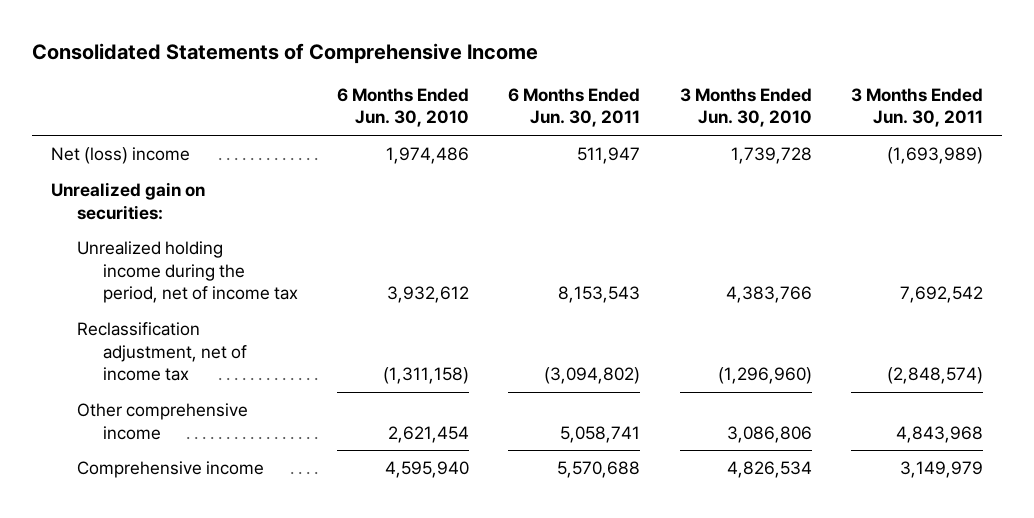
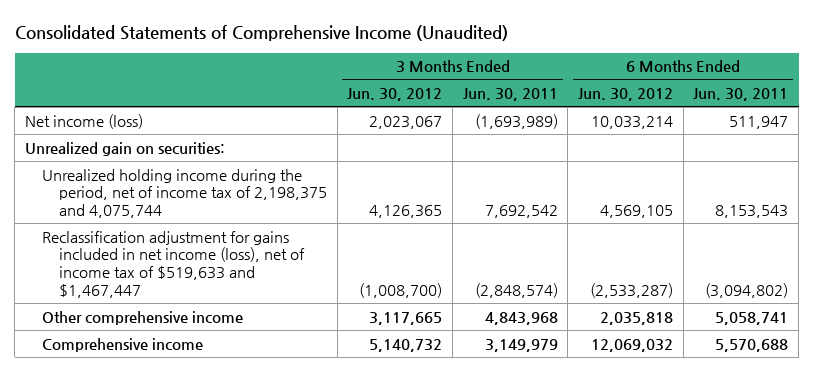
[31,42,538,64] Consolidated Statements of Comprehensive Income -> [14,24,508,41] Consolidated Statements of Comprehensive Income (Unaudited)
[337,87,470,128] 6 Months Ended Jun. 30, 2010 -> none
[679,87,812,128] 3 Months Ended Jun. 30, 2010 -> none
none -> [347,87,443,101] Jun. 30, 2012
none -> [578,87,674,101] Jun. 30, 2012
[51,147,191,165] Net (loss) income -> [24,113,143,129] Net income (loss)
[77,241,298,304] Unrealized holding income during the period, net of income tax -> [41,168,328,219] Unrealized holding income during the period, net of income tax of 2,198,375 and 4,075,744
[77,322,247,382] Reclassification adjustment, net of income tax -> [41,230,306,299] Reclassification adjustment for gains included in net income (loss), net of income tax of $519,633 and $1,467,447

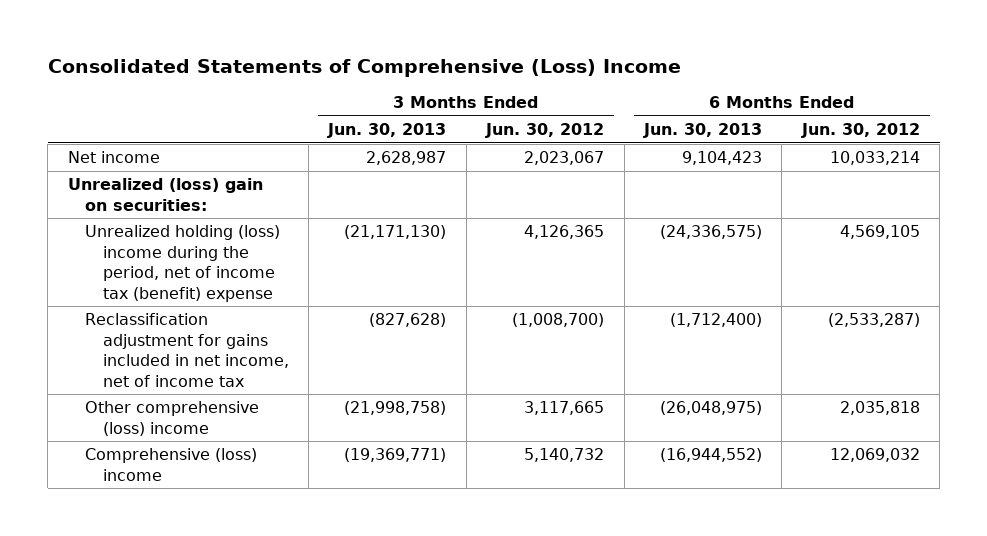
[14,24,508,41] Consolidated Statements of Comprehensive Income (Unaudited) -> [47,58,681,77] Consolidated Statements of Comprehensive (Loss) Income
[462,87,558,101] Jun. 30, 2011 -> none
[693,87,789,101] Jun. 30, 2011 -> none
none -> [327,123,447,139] Jun. 30, 2013
none -> [642,123,762,139] Jun. 30, 2013
[24,113,143,129] Net income (loss) -> [67,151,160,164] Net income
[24,141,225,156] Unrealized gain on securities: -> [67,178,263,211] Unrealized (loss) gain on securities:
[41,168,328,219] Unrealized holding income during the period, net of income tax of 2,198,375 and 4,075,744 -> [85,225,281,302] Unrealized holding (loss) income during the period, net of income tax (benefit) expense
[41,230,306,299] Reclassification adjustment for gains included in net income (loss), net of income tax of $519,633 and $1,467,447 -> [85,313,289,387] Reclassification adjustment for gains included in net income, net of income tax
[41,310,243,325] Other comprehensive income -> [85,401,260,436] Other comprehensive (loss) income
[41,337,203,352] Comprehensive income -> [85,448,258,481] Comprehensive (loss) income

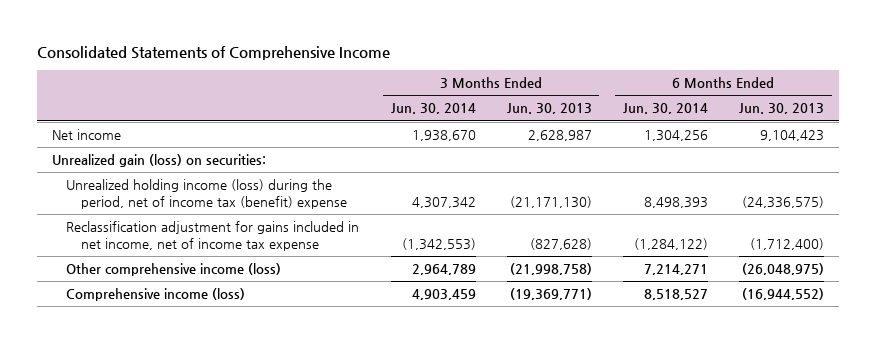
[47,58,681,77] Consolidated Statements of Comprehensive (Loss) Income -> [36,45,390,60] Consolidated Statements of Comprehensive Income
[485,123,605,139] Jun. 30, 2012 -> none
[800,123,920,139] Jun. 30, 2012 -> none
none -> [390,103,476,115] Jun. 30, 2014
none -> [622,103,708,115] Jun. 30, 2014
[67,178,263,211] Unrealized (loss) gain on securities: -> [52,154,267,168] Unrealized gain (loss) on securities:
[85,225,281,302] Unrealized holding (loss) income during the period, net of income tax (benefit) expense -> [66,179,347,210] Unrealized holding income (loss) during the period, net of income tax (benefit) expense
[85,313,289,387] Reclassification adjustment for gains included in net income, net of income tax -> [66,221,360,252] Reclassification adjustment for gains included in net income, net of income tax expense
[85,401,260,436] Other comprehensive (loss) income -> [66,263,282,277] Other comprehensive income (loss)
[85,448,258,481] Comprehensive (loss) income -> [66,288,246,302] Comprehensive income (loss)

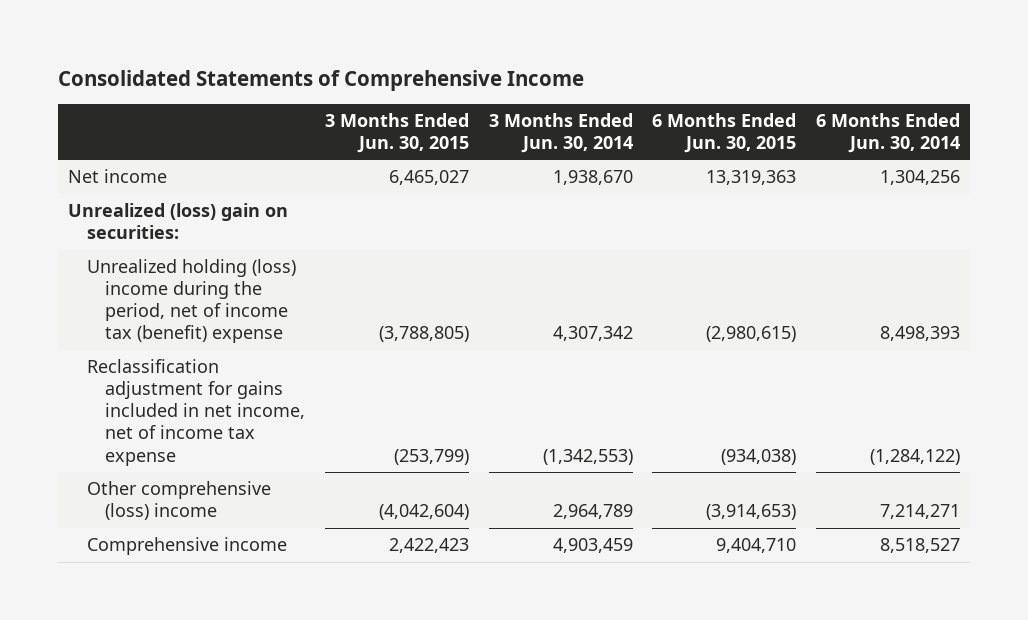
[506,103,592,115] Jun. 30, 2013 -> none
[738,103,824,115] Jun. 30, 2013 -> none
none -> [325,112,470,153] 3 Months Ended Jun. 30, 2015
none -> [652,112,797,153] 6 Months Ended Jun. 30, 2015
[52,154,267,168] Unrealized gain (loss) on securities: -> [67,203,288,240] Unrealized (loss) gain on securities:
[66,179,347,210] Unrealized holding income (loss) during the period, net of income tax (benefit) expense -> [86,259,296,344] Unrealized holding (loss) income during the period, net of income tax (benefit) expense
[66,263,282,277] Other comprehensive income (loss) -> [86,481,271,521] Other comprehensive (loss) income
[66,288,246,302] Comprehensive income (loss) -> [86,537,287,556] Comprehensive income

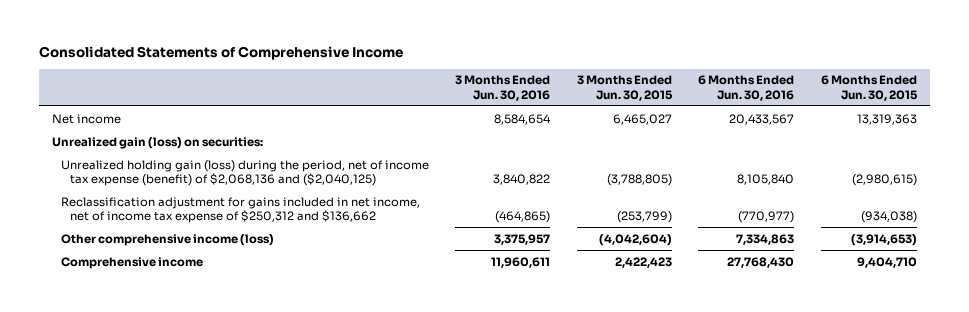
[488,112,633,153] 3 Months Ended Jun. 30, 2014 -> none
[815,112,960,153] 6 Months Ended Jun. 30, 2014 -> none
none -> [455,75,551,101] 3 Months Ended Jun. 30, 2016
none -> [698,75,795,101] 6 Months Ended Jun. 30, 2016
[67,203,288,240] Unrealized (loss) gain on securities: -> [51,136,263,149] Unrealized gain (loss) on securities:
[86,259,296,344] Unrealized holding (loss) income during the period, net of income tax (benefit) expense -> [60,159,429,187] Unrealized holding gain (loss) during the period, net of income tax expense (benefit) of $2,068,136 and ($2,040,125)
[86,359,306,466] Reclassification adjustment for gains included in net income, net of income tax expense -> [60,196,420,224] Reclassification adjustment for gains included in net income, net of income tax expense of $250,312 and $136,662
[86,481,271,521] Other comprehensive (loss) income -> [60,233,274,246] Other comprehensive income (loss)

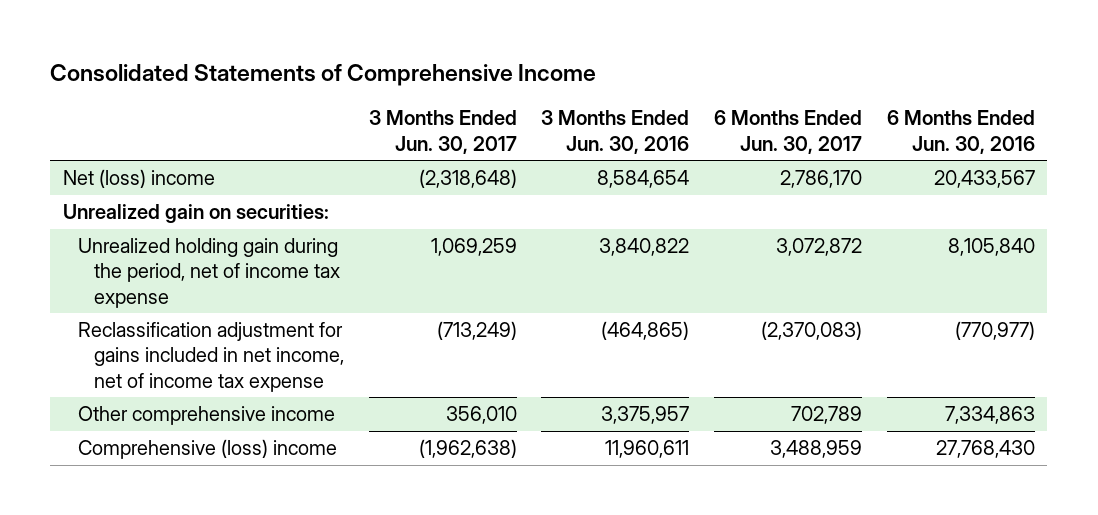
[576,75,673,101] 3 Months Ended Jun. 30, 2015 -> none
[820,75,918,101] 6 Months Ended Jun. 30, 2015 -> none
none -> [368,110,517,154] 3 Months Ended Jun. 30, 2017
none -> [714,110,863,154] 6 Months Ended Jun. 30, 2017
[51,113,121,124] Net income -> [62,169,215,189] Net (loss) income
[51,136,263,149] Unrealized gain (loss) on securities: -> [62,204,329,224] Unrealized gain on securities:
[60,159,429,187] Unrealized holding gain (loss) during the period, net of income tax expense (benefit) of $2,068,136 and ($2,040,125) -> [78,238,340,308] Unrealized holding gain during the period, net of income tax expense
[60,196,420,224] Reclassification adjustment for gains included in net income, net of income tax expense of $250,312 and $136,662 -> [78,322,344,392] Reclassification adjustment for gains included in net income, net of income tax expense
[60,233,274,246] Other comprehensive income (loss) -> [78,406,336,426] Other comprehensive income
[60,256,203,269] Comprehensive income -> [78,439,338,460] Comprehensive (loss) income

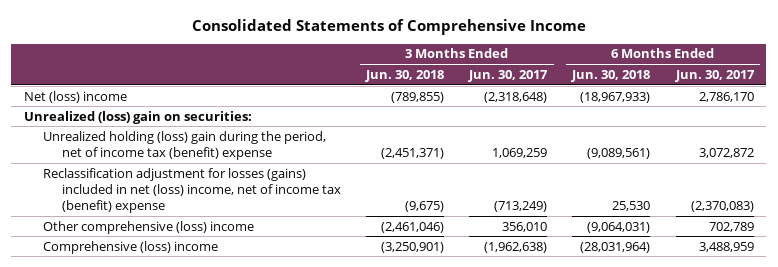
[541,110,690,154] 3 Months Ended Jun. 30, 2016 -> none
[887,110,1036,154] 6 Months Ended Jun. 30, 2016 -> none
none -> [364,69,444,82] Jun. 30, 2018
none -> [571,69,651,82] Jun. 30, 2018
[62,204,329,224] Unrealized gain on securities: -> [24,110,253,124] Unrealized (loss) gain on securities:
[78,238,340,308] Unrealized holding gain during the period, net of income tax expense -> [42,130,326,160] Unrealized holding (loss) gain during the period, net of income tax (benefit) expense
[78,322,344,392] Reclassification adjustment for gains included in net income, net of income tax expense -> [42,167,341,213] Reclassification adjustment for losses (gains) included in net (loss) income, net of income tax (benefit) expense
[78,406,336,426] Other comprehensive income -> [42,220,254,234] Other comprehensive (loss) income

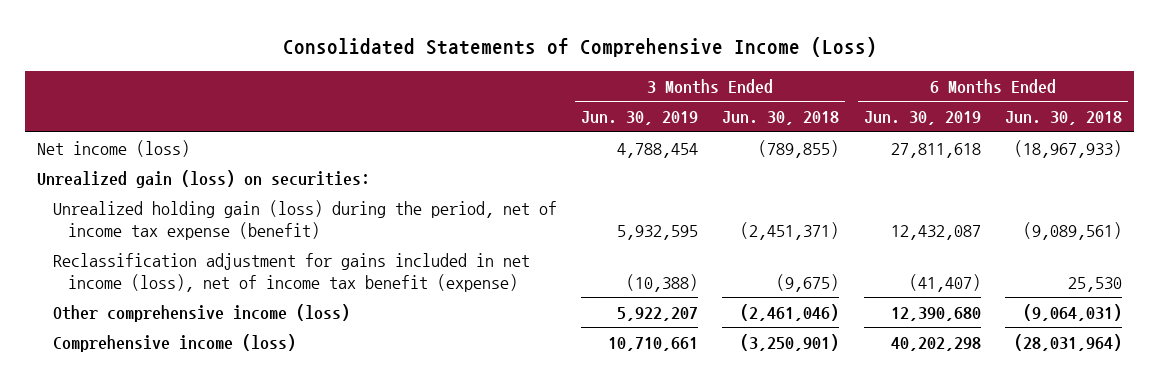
[191,18,586,35] Consolidated Statements of Comprehensive Income -> [282,36,877,57] Consolidated Statements of Comprehensive Income (Loss)
[468,69,549,82] Jun. 30, 2017 -> none
[674,69,755,82] Jun. 30, 2017 -> none
none -> [581,111,699,126] Jun. 30, 2019
none -> [863,111,981,126] Jun. 30, 2019
[24,90,128,103] Net (loss) income -> [37,139,191,157] Net income (loss)
[24,110,253,124] Unrealized (loss) gain on securities: -> [37,169,371,188] Unrealized gain (loss) on securities:
[42,130,326,160] Unrealized holding (loss) gain during the period, net of income tax (benefit) expense -> [52,199,557,240] Unrealized holding gain (loss) during the period, net of income tax expense (benefit)
[42,167,341,213] Reclassification adjustment for losses (gains) included in net (loss) income, net of income tax (benefit) expense -> [52,252,530,292] Reclassification adjustment for gains included in net income (loss), net of income tax benefit (expense)
[42,220,254,234] Other comprehensive (loss) income -> [52,303,350,322] Other comprehensive income (loss)
[42,240,218,254] Comprehensive (loss) income -> [52,333,296,352] Comprehensive income (loss)

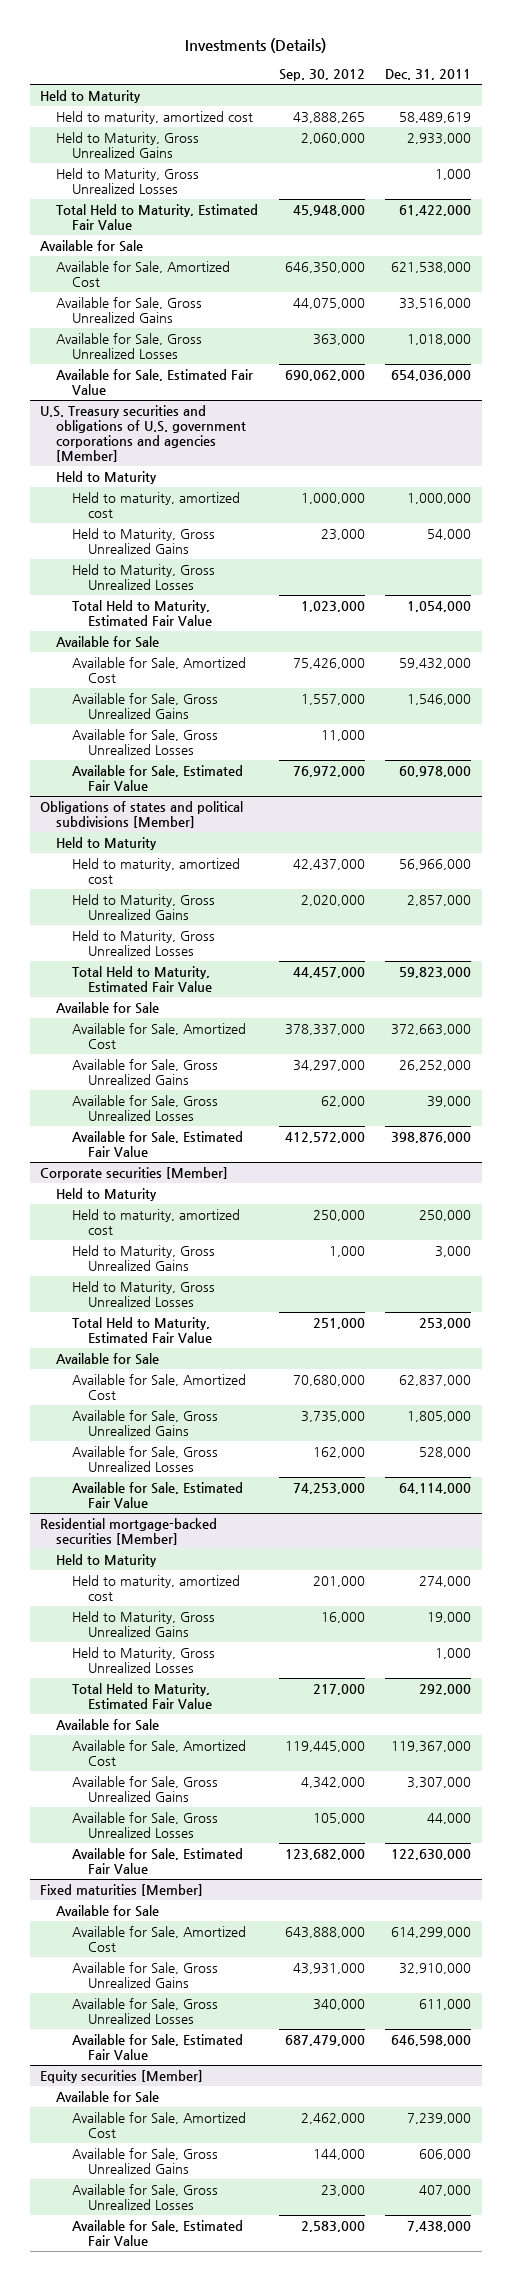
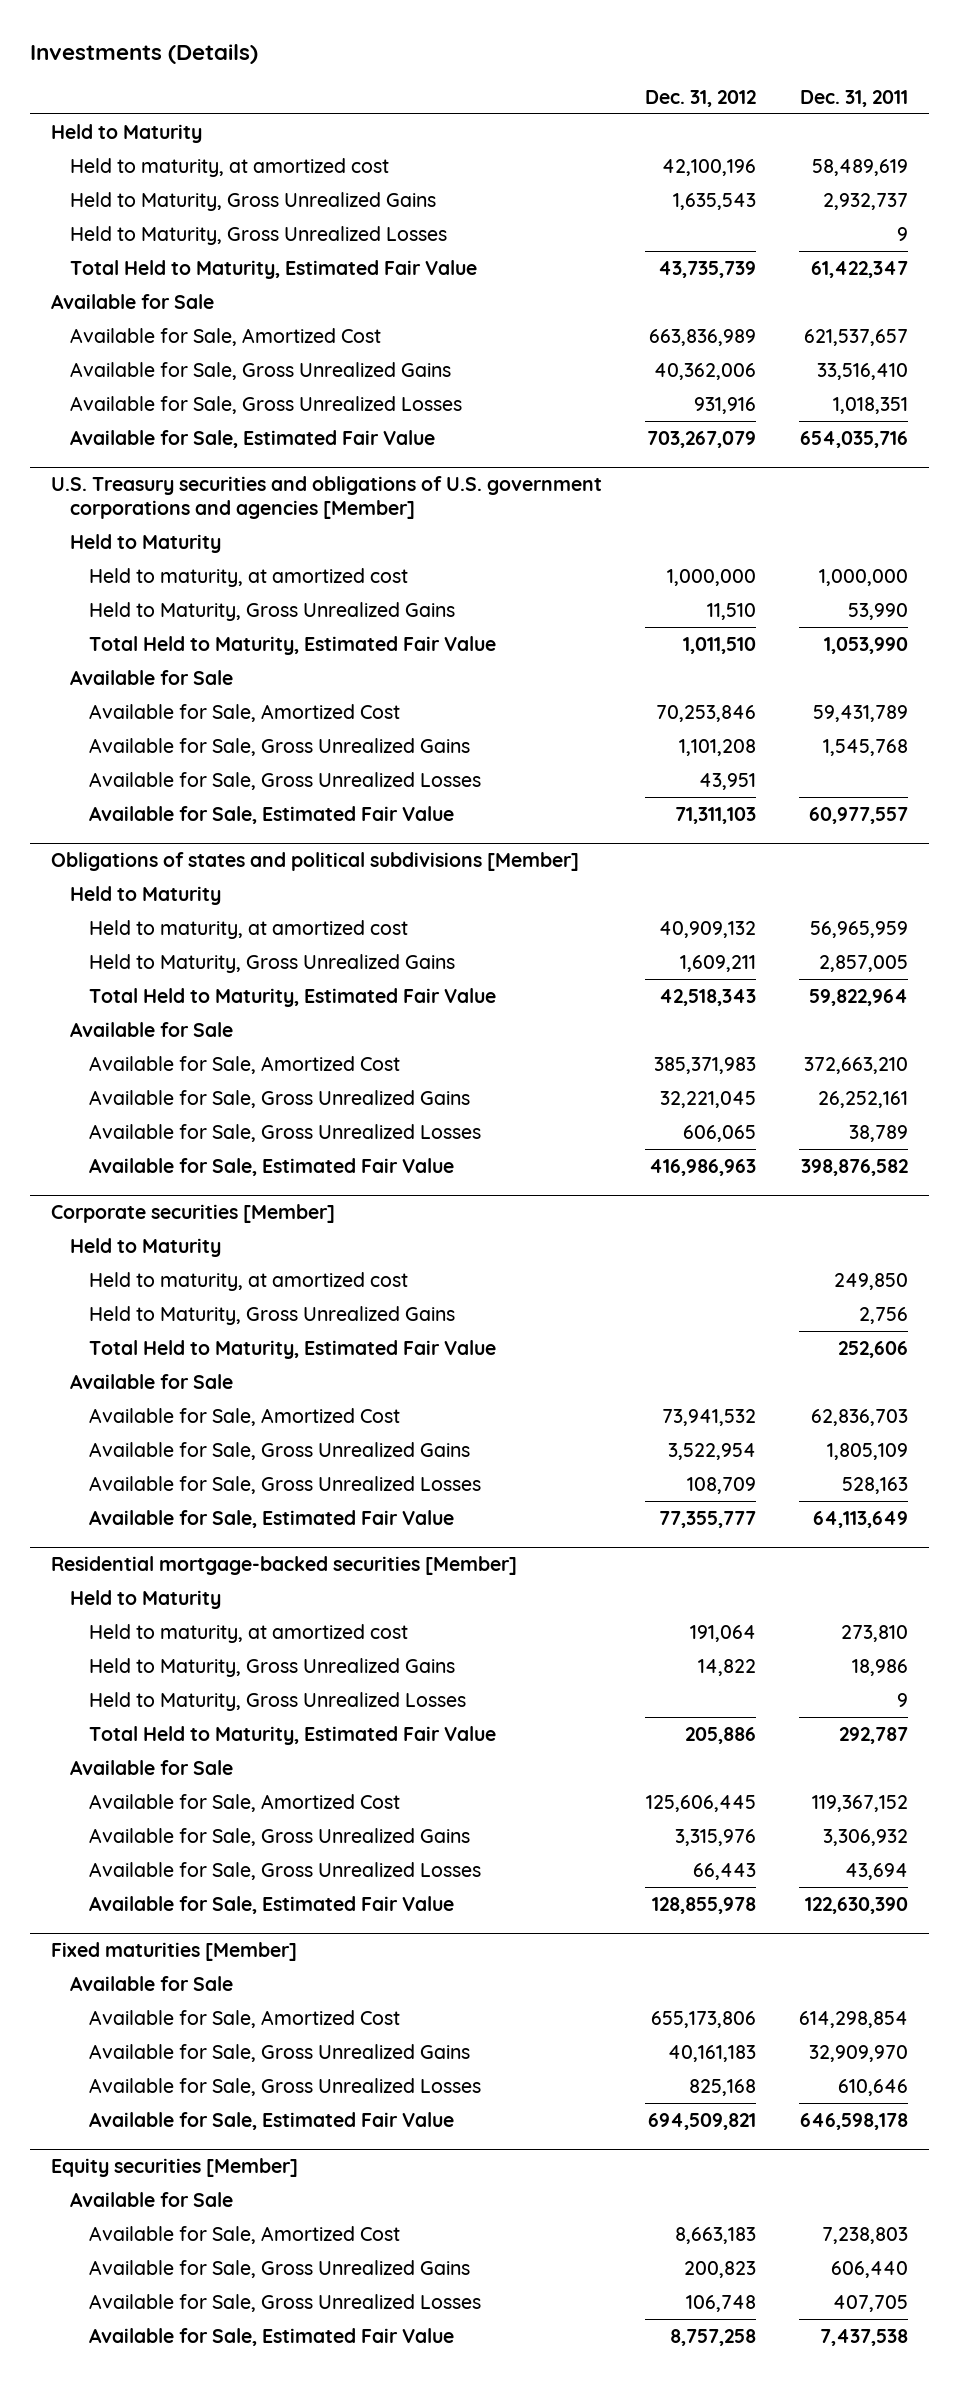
[278,68,365,81] Sep. 30, 2012 -> none
none -> [644,89,756,107] Dec. 31, 2012
[55,111,253,125] Held to maturity, amortized cost -> [69,157,389,177] Held to maturity, at amortized cost
[407,133,472,145] 2,933,000 -> [822,192,908,210] 2,932,737
[435,169,472,181] 1,000 -> [896,226,908,241] 9
[399,205,472,217] 61,422,000 -> [810,260,908,278] 61,422,347
[391,262,472,274] 621,538,000 -> [803,328,908,346] 621,537,657
[399,298,472,310] 33,516,000 -> [816,362,908,380] 33,516,410
[407,334,472,346] 1,018,000 -> [832,396,908,414] 1,018,351
[391,370,472,382] 654,036,000 -> [799,430,908,448] 654,035,716
[71,564,215,591] Held to Maturity, Gross Unrealized Losses -> none
[71,492,240,519] Held to maturity, amortized cost -> [89,567,409,587] Held to maturity, at amortized cost
[427,529,472,541] 54,000 -> [847,602,908,620] 53,990
[407,601,472,613] 1,054,000 -> [823,636,908,654] 1,053,990
[399,658,472,670] 59,432,000 -> [812,704,908,722] 59,431,789
[407,694,472,706] 1,546,000 -> [822,738,908,756] 1,545,768
[399,766,472,778] 60,978,000 -> [808,806,908,824] 60,977,557
[71,930,215,957] Held to Maturity, Gross Unrealized Losses -> none
[71,858,240,885] Held to maturity, amortized cost -> [89,919,409,939] Held to maturity, at amortized cost
[399,859,472,871] 56,966,000 -> [809,920,908,938] 56,965,959
[407,895,472,907] 2,857,000 -> [818,954,908,972] 2,857,005
[399,967,472,979] 59,823,000 -> [808,988,908,1006] 59,822,964
[391,1024,472,1036] 372,663,000 -> [803,1056,908,1074] 372,663,210
[399,1060,472,1072] 26,252,000 -> [817,1090,908,1108] 26,252,161
[427,1096,472,1108] 39,000 -> [848,1124,908,1142] 38,789
[391,1132,472,1144] 398,876,000 -> [800,1158,908,1176] 398,876,582
[71,1281,215,1308] Held to Maturity, Gross Unrealized Losses -> none
[71,1209,240,1236] Held to maturity, amortized cost -> [89,1271,409,1291] Held to maturity, at amortized cost
[419,1210,472,1222] 250,000 -> [833,1272,908,1290] 249,850
[435,1246,472,1258] 3,000 -> [858,1306,908,1324] 2,756
[419,1318,472,1330] 253,000 -> [837,1340,908,1358] 252,606
[399,1375,472,1387] 62,837,000 -> [810,1408,908,1426] 62,836,703
[407,1411,472,1423] 1,805,000 -> [826,1442,908,1460] 1,805,109
[419,1447,472,1459] 528,000 -> [841,1476,908,1494] 528,163
[399,1483,472,1495] 64,114,000 -> [812,1510,908,1528] 64,113,649
[71,1575,240,1602] Held to maturity, amortized cost -> [89,1623,409,1643] Held to maturity, at amortized cost
[419,1576,472,1588] 274,000 -> [840,1624,908,1642] 273,810
[427,1612,472,1624] 19,000 -> [851,1658,908,1676] 18,986
[435,1648,472,1660] 1,000 -> [896,1692,908,1707] 9
[419,1684,472,1696] 292,000 -> [838,1726,908,1744] 292,787
[391,1741,472,1753] 119,367,000 -> [811,1794,908,1812] 119,367,152
[407,1777,472,1789] 3,307,000 -> [822,1828,908,1846] 3,306,932
[427,1813,472,1825] 44,000 -> [844,1862,908,1880] 43,694
[391,1849,472,1861] 122,630,000 -> [804,1896,908,1914] 122,630,390
[391,1927,472,1939] 614,299,000 -> [798,2010,908,2028] 614,298,854
[399,1963,472,1975] 32,910,000 -> [808,2044,908,2062] 32,909,970
[419,1999,472,2011] 611,000 -> [837,2078,908,2096] 610,646
[391,2035,472,2047] 646,598,000 -> [799,2112,908,2130] 646,598,178
[407,2113,472,2125] 7,239,000 -> [821,2226,908,2244] 7,238,803
[419,2149,472,2161] 606,000 -> [830,2260,908,2278] 606,440
[419,2185,472,2197] 407,000 -> [832,2294,908,2312] 407,705
[407,2221,472,2233] 7,438,000 -> [819,2328,908,2346] 7,437,538

